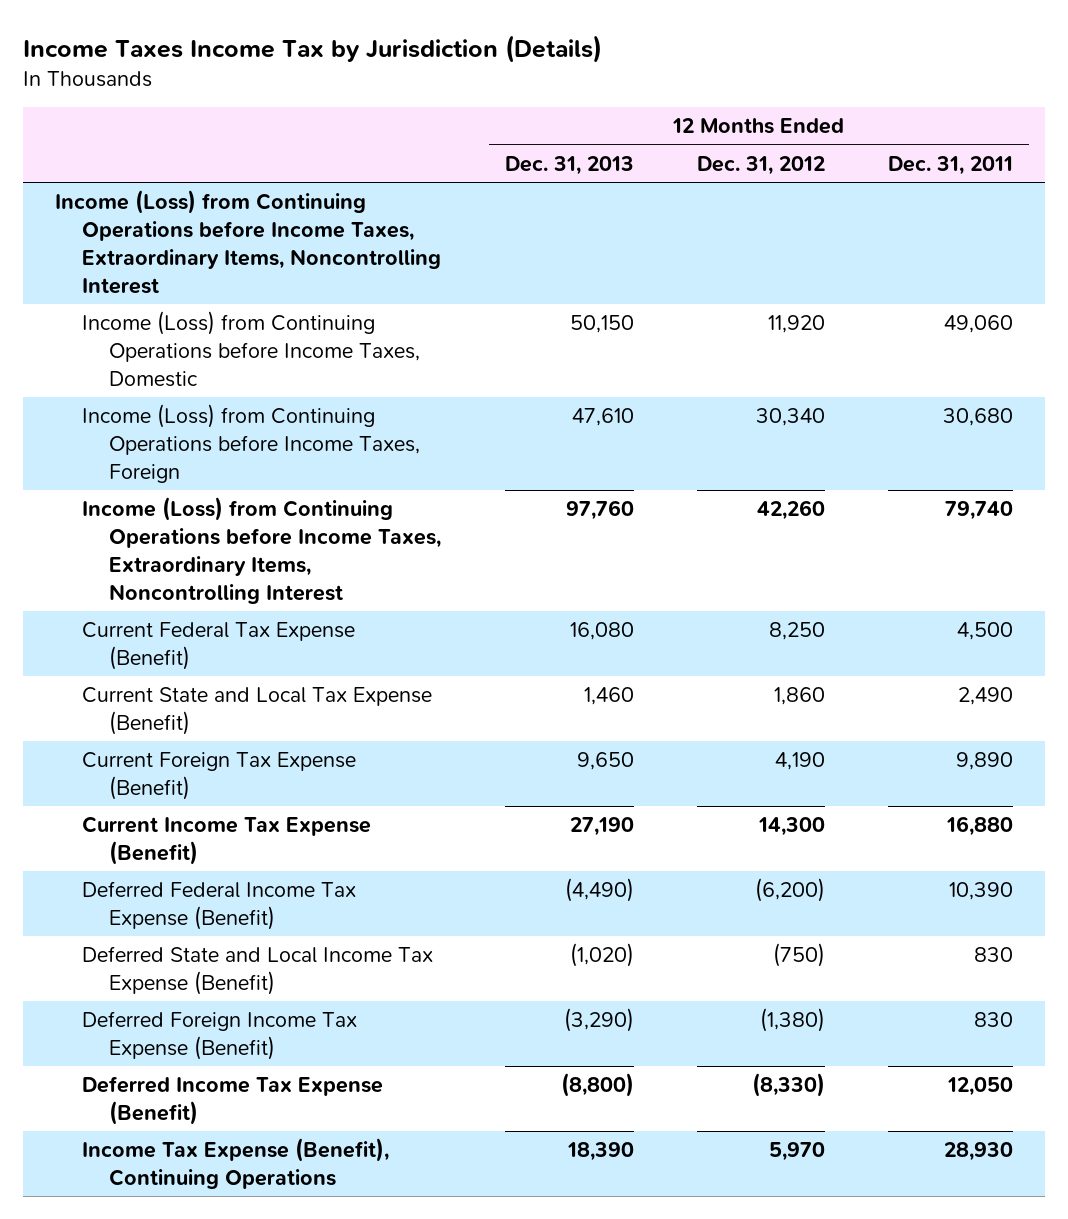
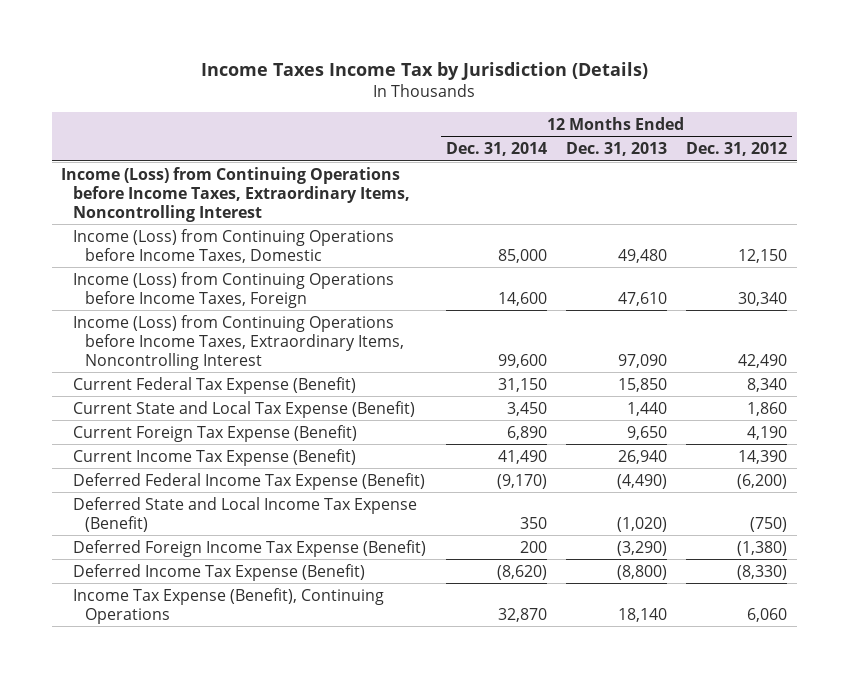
[888,155,1014,175] Dec. 31, 2011 -> none
none -> [445,142,547,157] Dec. 31, 2014
[569,315,634,334] 50,150 -> [617,248,667,263] 49,480
[767,315,825,334] 11,920 -> [738,248,788,263] 12,150
[565,500,634,521] 97,760 -> [617,353,667,368] 97,090
[756,500,825,521] 42,260 -> [738,353,788,368] 42,490
[569,622,634,641] 16,080 -> [617,377,667,392] 15,850
[768,622,825,641] 8,250 -> [747,377,788,392] 8,340
[583,687,634,706] 1,460 -> [626,401,667,416] 1,440
[569,817,634,837] 27,190 -> [617,449,667,464] 26,940
[757,817,825,837] 14,300 -> [738,449,788,464] 14,390
[566,1142,634,1162] 18,390 -> [617,607,667,622] 18,140
[768,1142,825,1162] 5,970 -> [747,607,788,622] 6,060

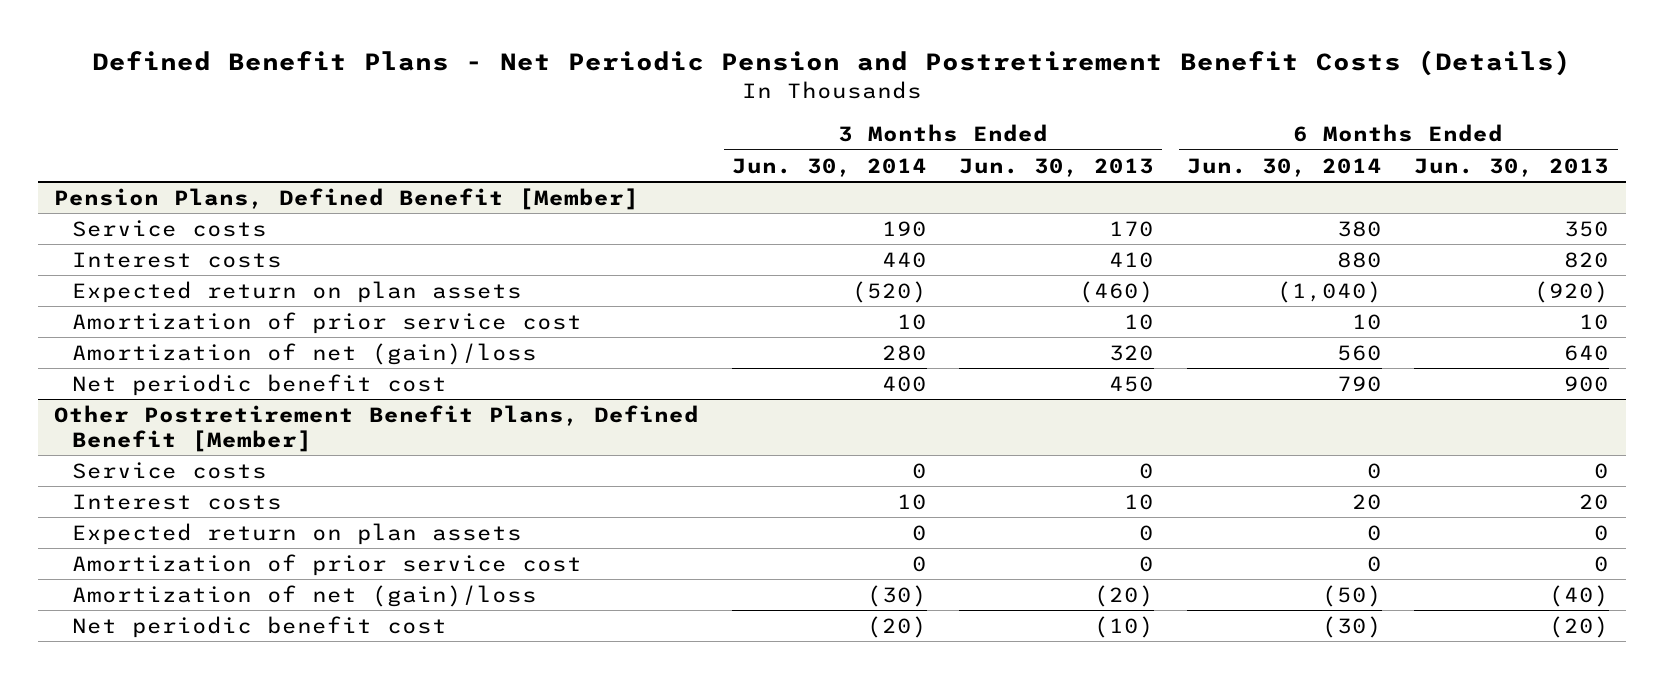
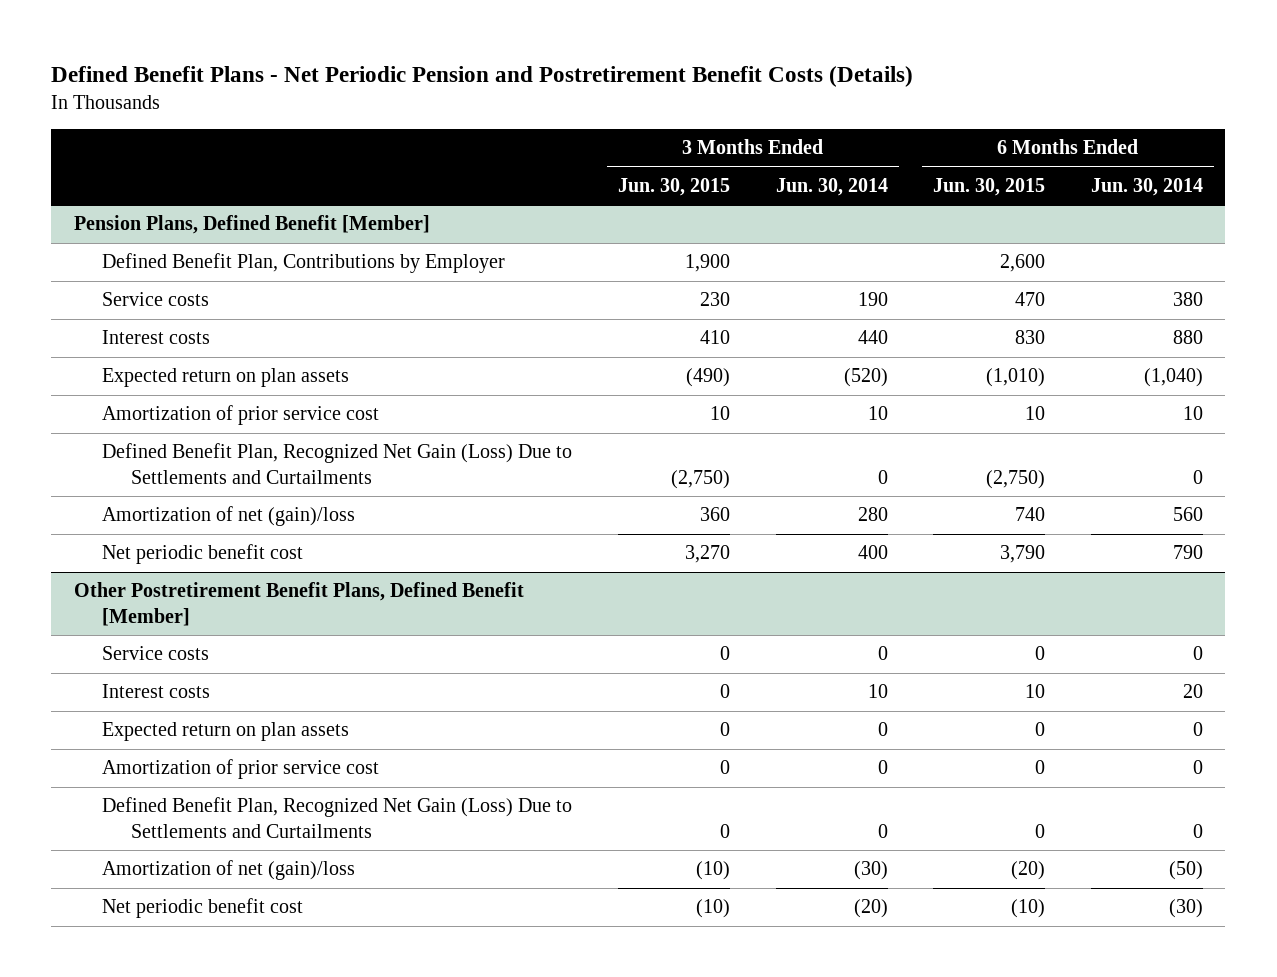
[959,157,1155,177] Jun. 30, 2013 -> none
[1414,157,1610,177] Jun. 30, 2013 -> none
none -> [618,178,731,197] Jun. 30, 2015
none -> [933,178,1046,197] Jun. 30, 2015
none -> [102,253,506,274] Defined Benefit Plan, Contributions by Employer
none -> [102,443,573,484] Defined Benefit Plan, Recognized Net Gain (Loss) Due to Settlements and Curtailments
none -> [102,797,573,838] Defined Benefit Plan, Recognized Net Gain (Loss) Due to Settlements and Curtailments

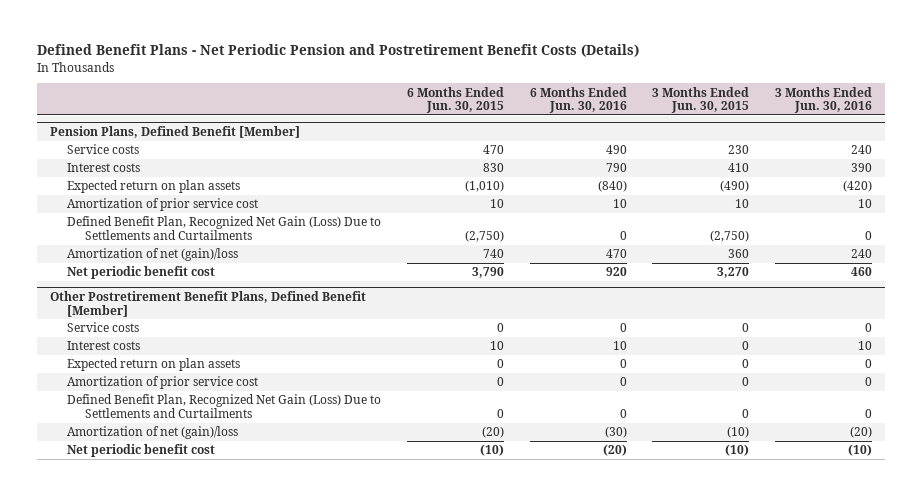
[775,178,888,197] Jun. 30, 2014 -> none
[1090,178,1203,197] Jun. 30, 2014 -> none
none -> [529,86,627,114] 6 Months Ended Jun. 30, 2016
none -> [775,86,873,114] 3 Months Ended Jun. 30, 2016
[102,253,506,274] Defined Benefit Plan, Contributions by Employer -> none

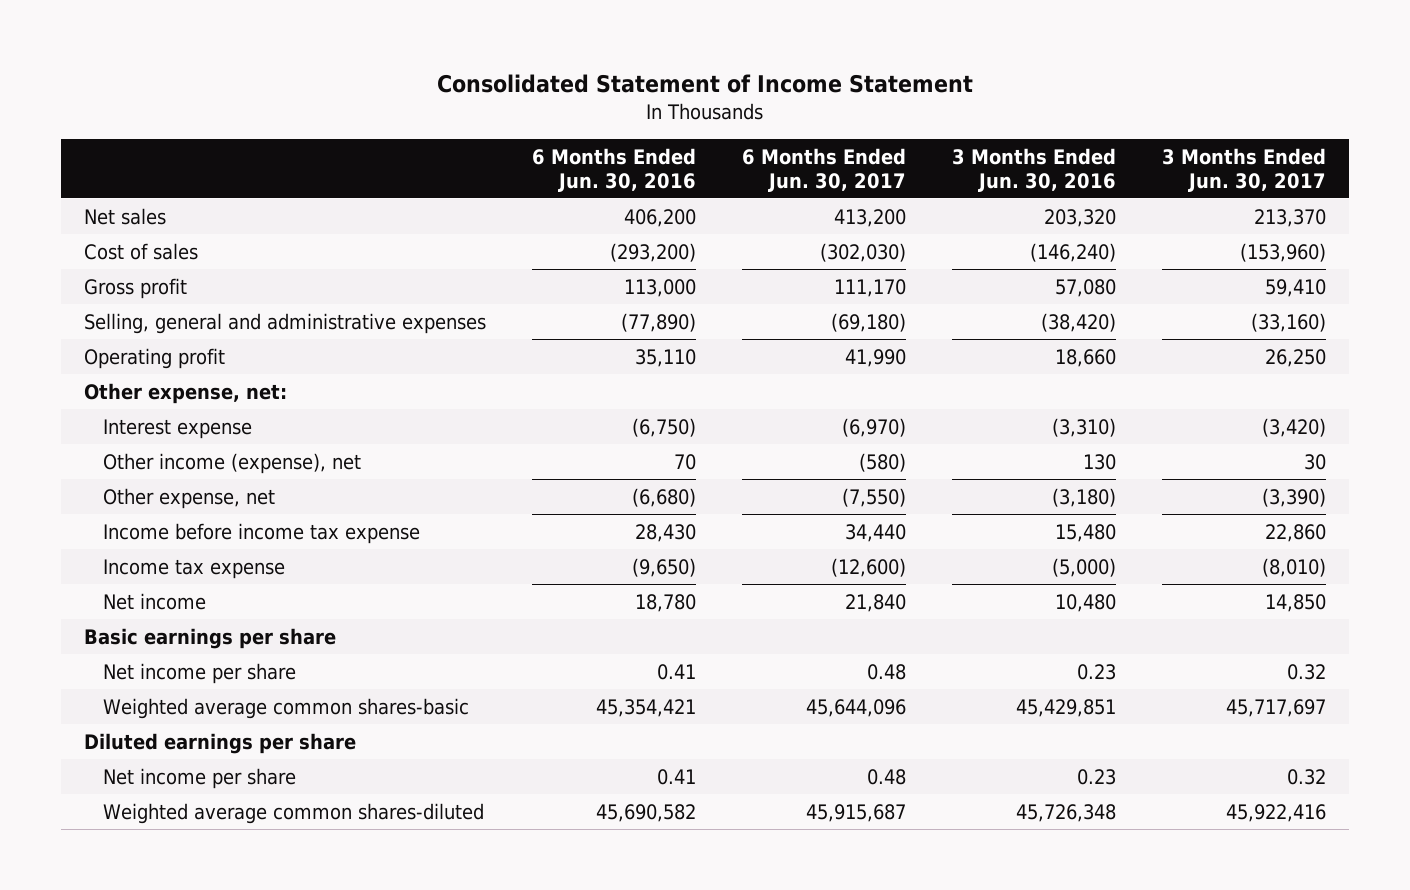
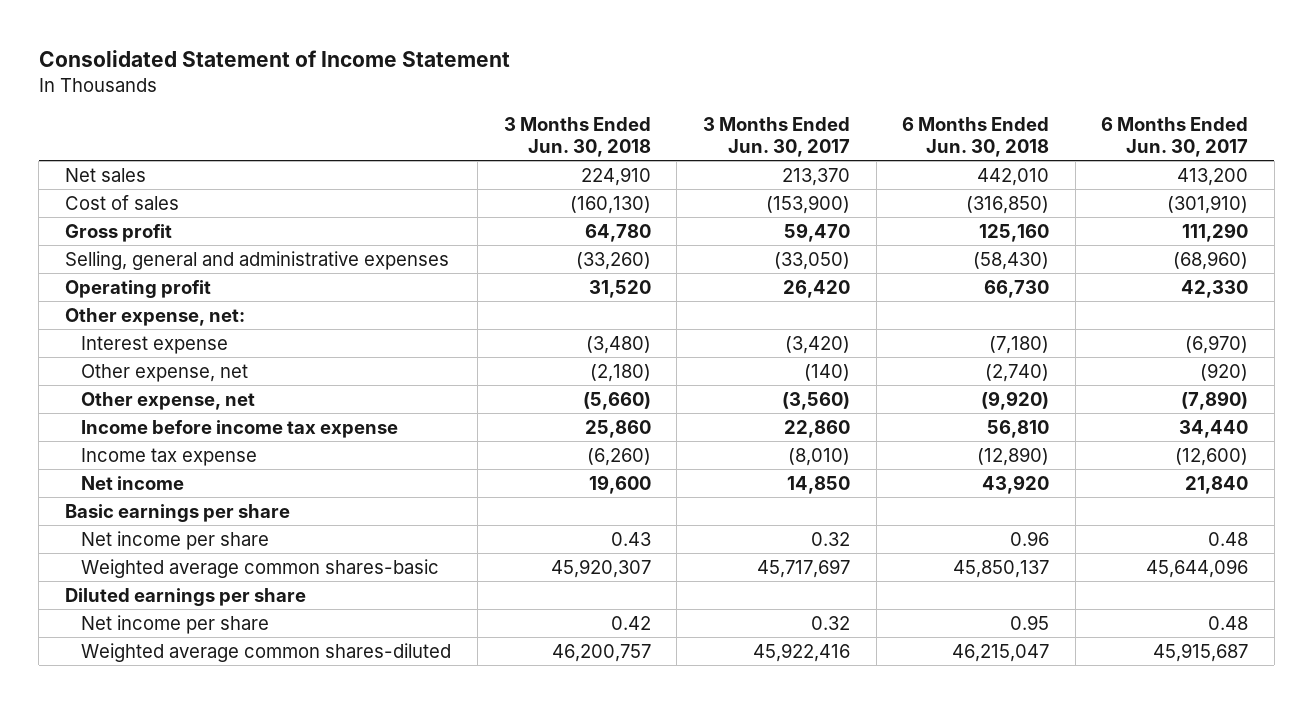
[531,147,696,192] 6 Months Ended Jun. 30, 2016 -> none
[951,147,1116,192] 3 Months Ended Jun. 30, 2016 -> none
none -> [503,116,651,157] 3 Months Ended Jun. 30, 2018
none -> [902,116,1050,157] 6 Months Ended Jun. 30, 2018
[819,242,906,262] (302,030) -> [1167,194,1249,214] (301,910)
[1239,242,1326,262] (153,960) -> [765,194,850,214] (153,900)
[833,278,906,297] 111,170 -> [1182,222,1249,242] 111,290
[1264,278,1326,297] 59,410 -> [783,222,850,242] 59,470
[830,312,906,332] (69,180) -> [1173,250,1249,270] (68,960)
[1250,312,1326,332] (33,160) -> [773,251,850,270] (33,050)
[844,348,906,367] 41,990 -> [1181,279,1249,298] 42,330
[1264,348,1326,367] 26,250 -> [782,279,850,298] 26,420
[103,452,362,474] Other income (expense), net -> [81,363,249,382] Other expense, net
[858,452,906,472] (580) -> [1200,362,1249,381] (920)
[1303,453,1326,470] 30 -> [803,363,850,381] (140)
[841,487,906,507] (7,550) -> [1181,390,1249,410] (7,890)
[1261,487,1326,507] (3,390) -> [781,391,850,410] (3,560)

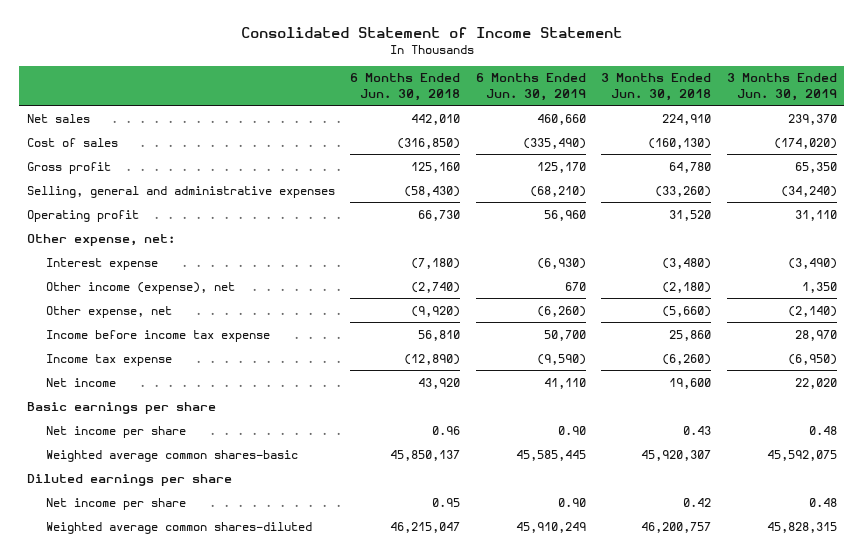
[702,116,850,157] 3 Months Ended Jun. 30, 2017 -> none
[1101,116,1249,157] 6 Months Ended Jun. 30, 2017 -> none
none -> [475,73,586,101] 6 Months Ended Jun. 30, 2019
none -> [726,73,837,101] 3 Months Ended Jun. 30, 2019
[81,363,249,382] Other expense, net -> [45,281,235,294] Other income (expense), net

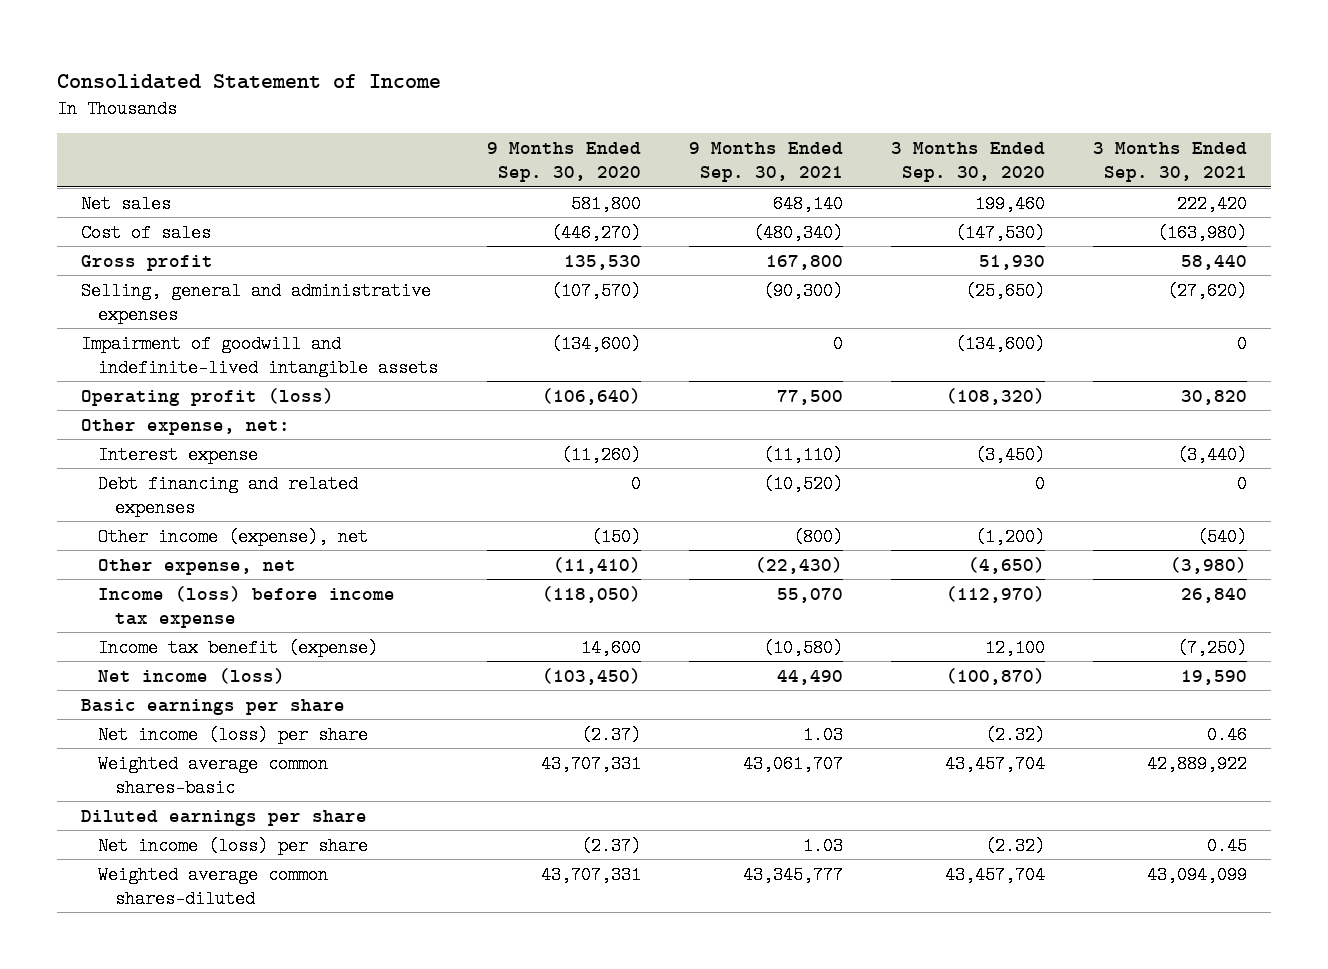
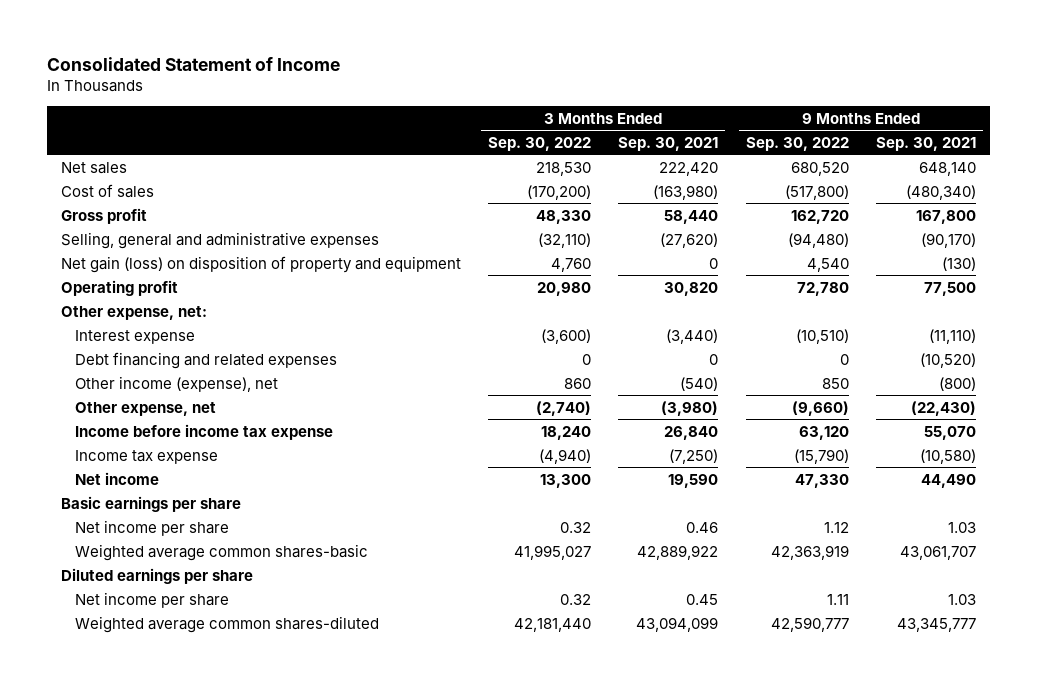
[486,141,641,182] 9 Months Ended Sep. 30, 2020 -> none
[890,141,1045,182] 3 Months Ended Sep. 30, 2020 -> none
none -> [488,136,592,151] Sep. 30, 2022
none -> [745,136,849,151] Sep. 30, 2022
[81,334,439,377] Impairment of goodwill and indefinite-lived intangible assets -> none
[762,281,843,300] (90,300) -> [920,232,976,248] (90,170)
none -> [60,255,461,273] Net gain (loss) on disposition of property and equipment
[81,387,335,406] Operating profit (loss) -> [60,279,178,296] Operating profit
[98,585,396,628] Income (loss) before income tax expense -> [74,423,333,440] Income before income tax expense
[98,638,379,657] Income tax benefit (expense) -> [74,449,218,464] Income tax expense
[98,667,286,684] Net income (loss) -> [74,471,159,485] Net income
[98,725,369,744] Net income (loss) per share -> [74,519,229,536] Net income per share
[98,836,369,855] Net income (loss) per share -> [74,591,229,608] Net income per share

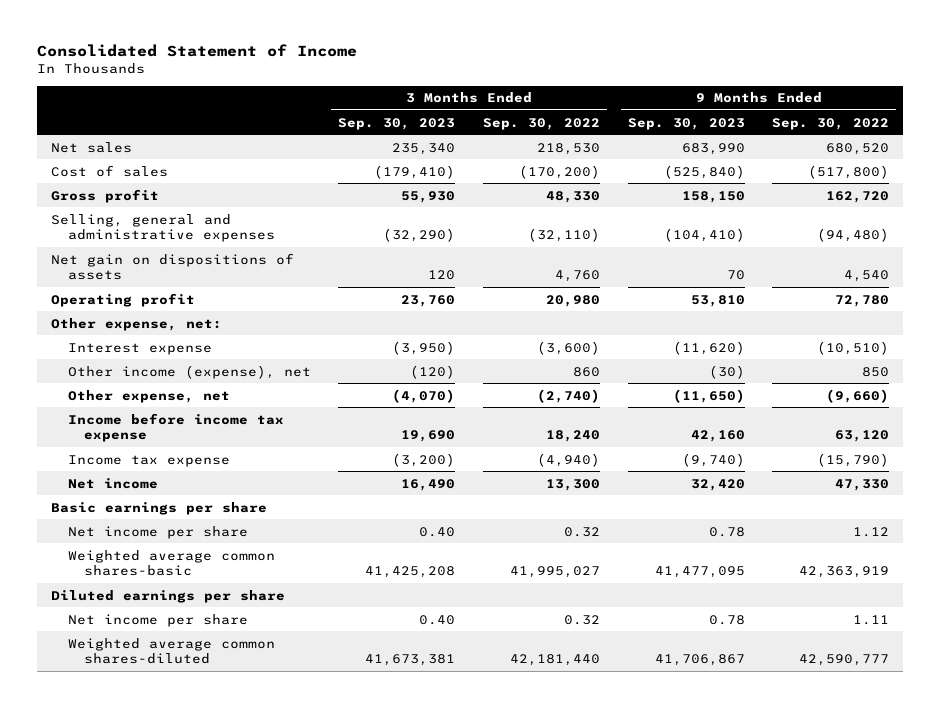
[618,136,719,151] Sep. 30, 2021 -> none
[875,136,976,151] Sep. 30, 2021 -> none
none -> [338,117,456,130] Sep. 30, 2023
none -> [627,117,745,130] Sep. 30, 2023
[60,255,461,273] Net gain (loss) on disposition of property and equipment -> [51,252,295,281] Net gain on dispositions of assets
[74,351,337,369] Debt financing and related expenses -> none

